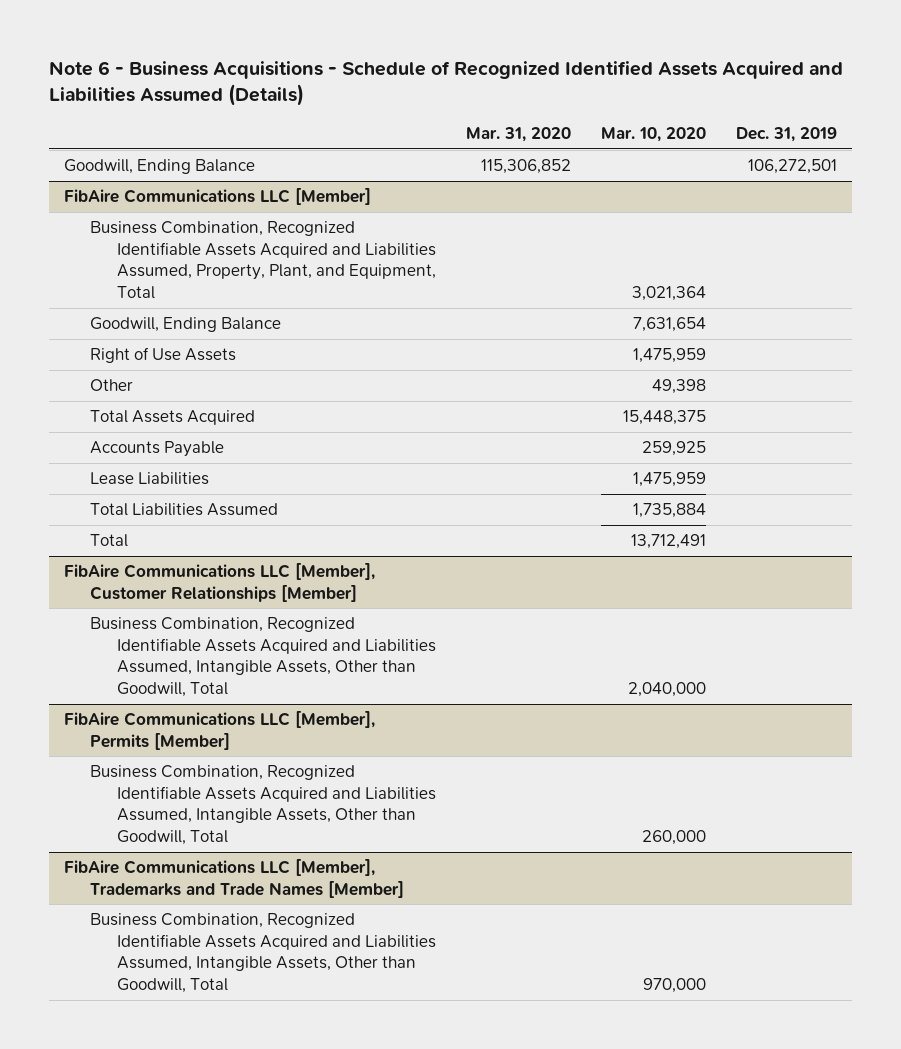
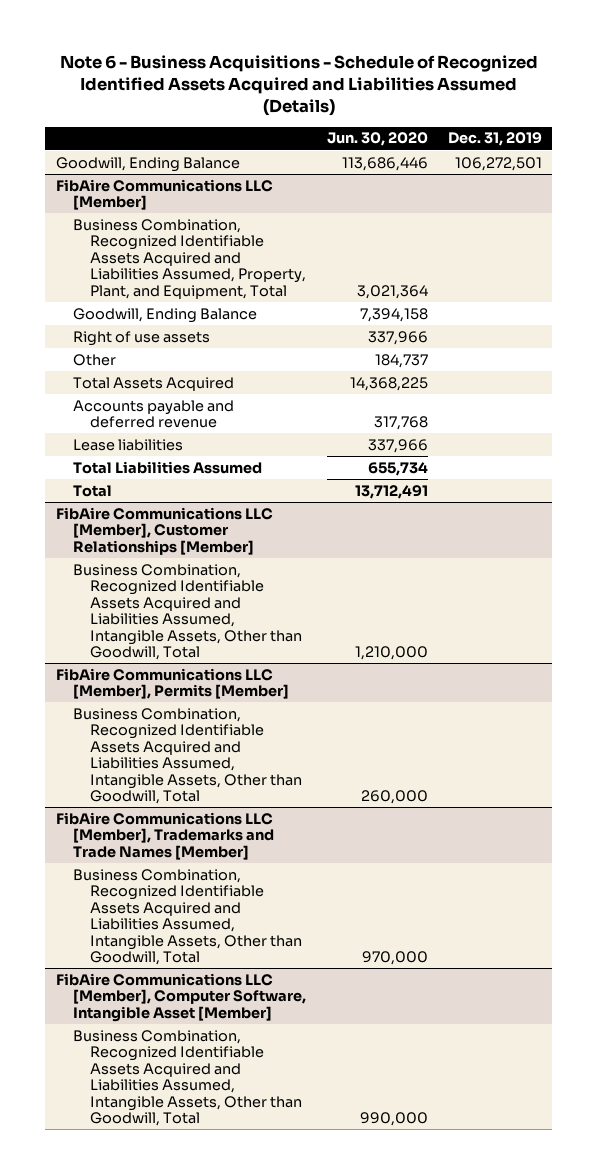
[466,126,572,142] Mar. 31, 2020 -> none
[601,126,707,142] Mar. 10, 2020 -> none
none -> [326,132,428,147] Jun. 30, 2020
[90,347,237,364] Right of Use Assets -> [72,330,210,346] Right of use assets
[90,441,225,458] Accounts Payable -> none
none -> [72,399,234,429] Accounts payable and deferred revenue
[90,472,210,486] Lease Liabilities -> [72,438,183,451] Lease liabilities
none -> [55,972,306,1022] FibAire Communications LLC [Member], Computer Software, Intangible Asset [Member]
none -> [72,1029,303,1127] Business Combination, Recognized Identifiable Assets Acquired and Liabilities Assumed, Intangible Assets, Other than Goodwill, Total

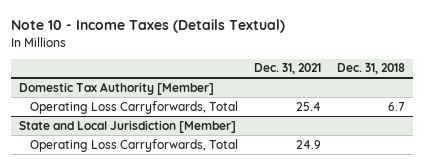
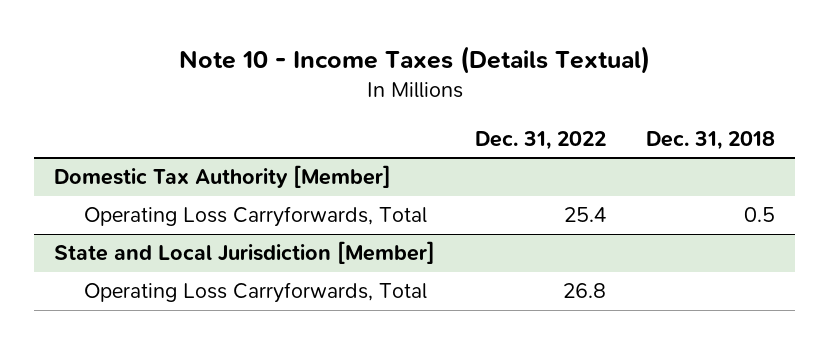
[254,63,322,75] Dec. 31, 2021 -> none
none -> [475,130,607,150] Dec. 31, 2022
[387,101,405,111] 6.7 -> [744,207,776,223] 0.5

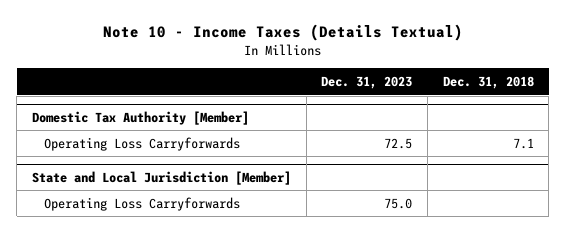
[475,130,607,150] Dec. 31, 2022 -> none
none -> [321,76,413,90] Dec. 31, 2023
[83,206,427,228] Operating Loss Carryforwards, Total -> [43,136,240,151] Operating Loss Carryforwards
[744,207,776,223] 0.5 -> [512,137,534,149] 7.1
[83,282,427,304] Operating Loss Carryforwards, Total -> [43,196,240,211] Operating Loss Carryforwards

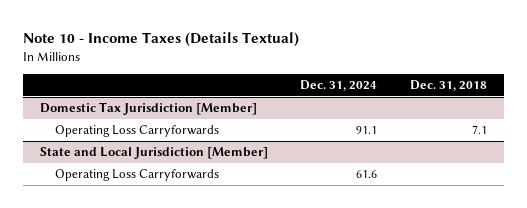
[321,76,413,90] Dec. 31, 2023 -> none
none -> [300,80,378,92] Dec. 31, 2024
[32,110,250,125] Domestic Tax Authority [Member] -> [39,102,257,116] Domestic Tax Jurisdiction [Member]

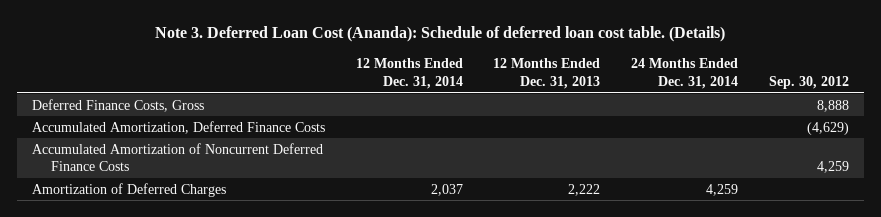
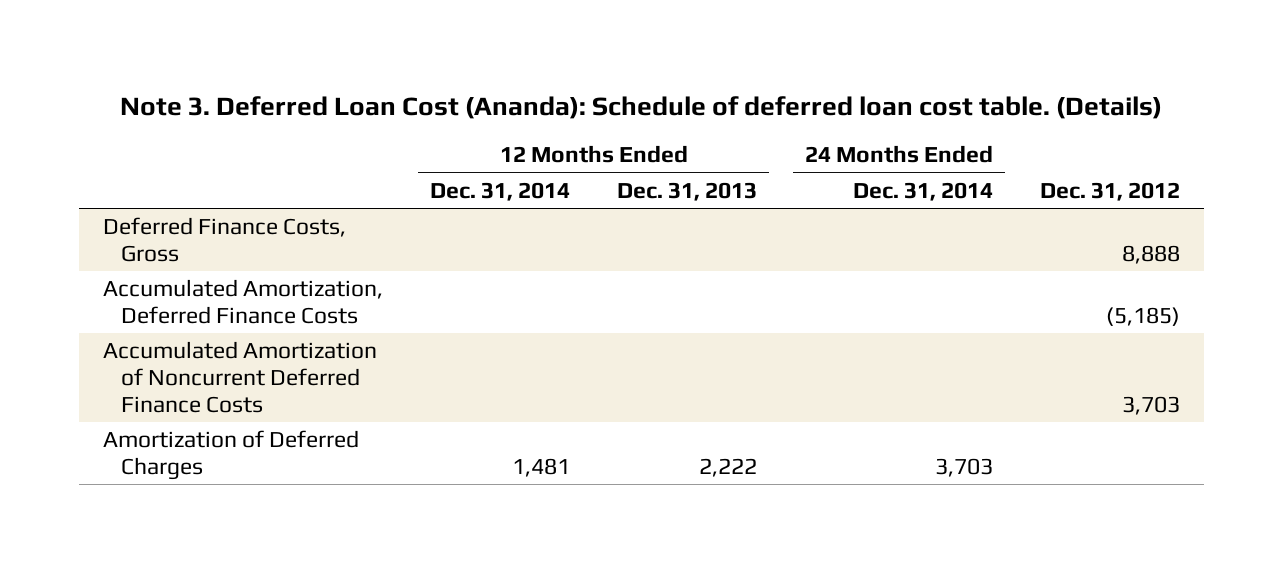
[768,75,849,89] Sep. 30, 2012 -> none
none -> [1040,181,1181,201] Dec. 31, 2012
[430,183,463,196] 2,037 -> [512,458,571,478] 1,481
[705,183,738,196] 4,259 -> [934,458,993,478] 3,703

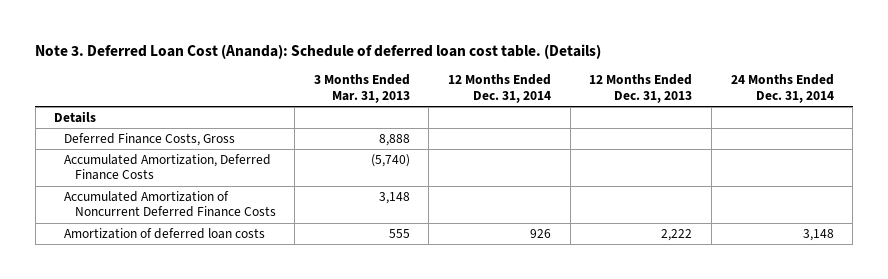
[1040,181,1181,201] Dec. 31, 2012 -> none
none -> [313,74,410,103] 3 Months Ended Mar. 31, 2013
none -> [54,111,97,124] Details
[102,430,359,481] Amortization of Deferred Charges -> [64,228,266,240] Amortization of deferred loan costs
[512,458,571,478] 1,481 -> [530,229,552,239] 926
[934,458,993,478] 3,703 -> [802,229,834,242] 3,148

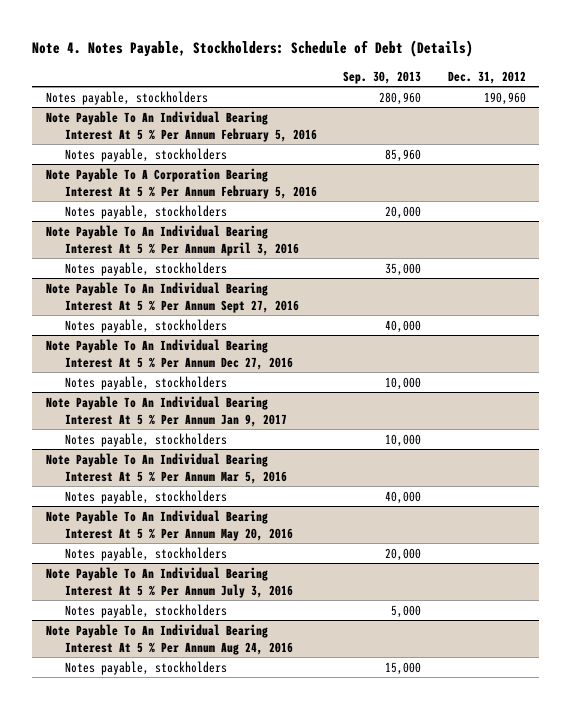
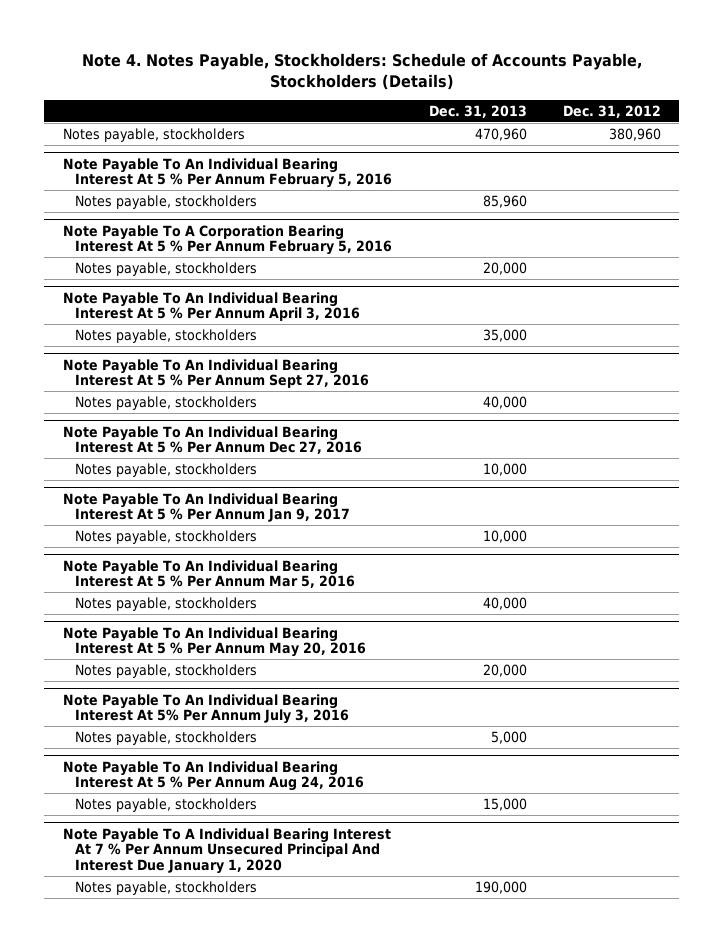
[32,39,474,57] Note 4. Notes Payable, Stockholders: Schedule of Debt (Details) -> [81,52,642,90] Note 4. Notes Payable, Stockholders: Schedule of Accounts Payable, Stockholders (Details)
[343,70,422,84] Sep. 30, 2013 -> none
none -> [428,104,527,118] Dec. 31, 2013
[483,91,526,105] 190,960 -> [609,127,662,141] 380,960
[45,566,293,598] Note Payable To An Individual Bearing Interest At 5 % Per Annum July 3, 2016 -> [62,693,350,725] Note Payable To An Individual Bearing Interest At 5% Per Annum July 3, 2016
none -> [62,827,391,874] Note Payable To A Individual Bearing Interest At 7 % Per Annum Unsecured Principal And Interest Due January 1, 2020
none -> [75,880,258,895] Notes payable, stockholders

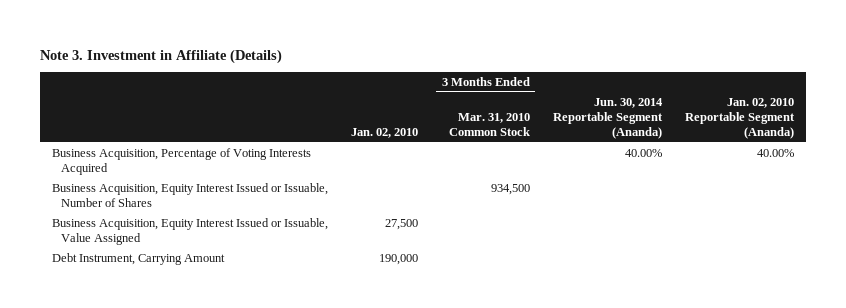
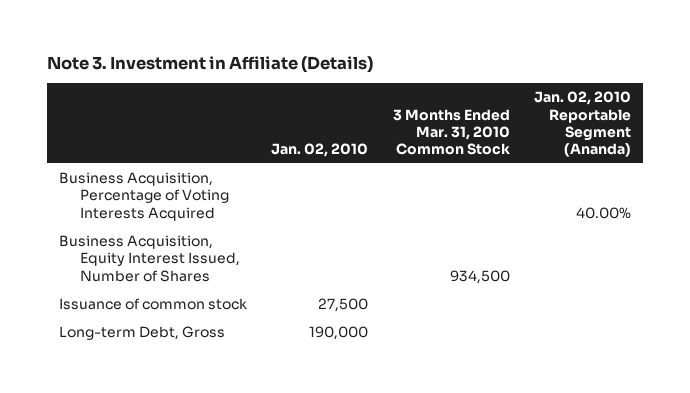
[553,97,664,140] Jun. 30, 2014 Reportable Segment (Ananda) -> none
[51,182,328,208] Business Acquisition, Equity Interest Issued or Issuable, Number of Shares -> [59,235,241,282] Business Acquisition, Equity Interest Issued, Number of Shares
[51,217,328,246] Business Acquisition, Equity Interest Issued or Issuable, Value Assigned -> [59,298,248,311] Issuance of common stock
[51,252,225,265] Debt Instrument, Carrying Amount -> [59,326,226,341] Long-term Debt, Gross

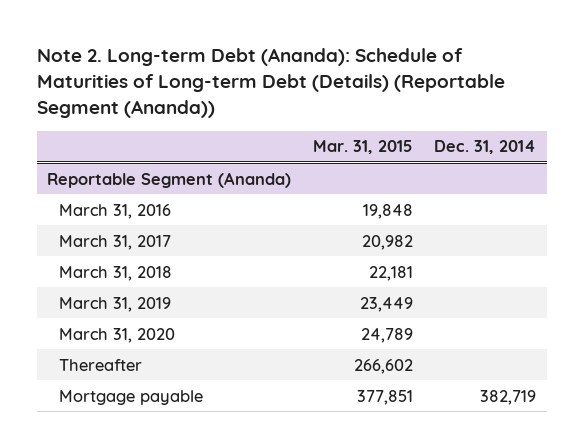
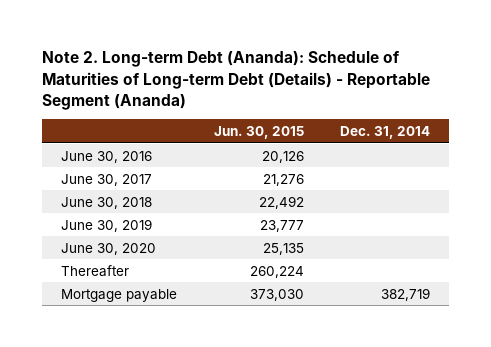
[36,48,505,118] Note 2. Long-term Debt (Ananda): Schedule of Maturities of Long-term Debt (Details) (Reportable Segment (Ananda)) -> [42,51,431,110] Note 2. Long-term Debt (Ananda): Schedule of Maturities of Long-term Debt (Details) - Reportable Segment (Ananda)
[312,140,413,155] Mar. 31, 2015 -> none
none -> [213,126,304,140] Jun. 30, 2015
[47,171,292,188] Reportable Segment (Ananda) -> none
[59,203,172,219] March 31, 2016 -> [60,150,152,163] June 30, 2016
[59,234,172,250] March 31, 2017 -> [60,173,152,186] June 30, 2017
[59,265,173,281] March 31, 2018 -> [60,196,152,209] June 30, 2018
[59,296,172,312] March 31, 2019 -> [60,218,152,232] June 30, 2019
[59,327,176,343] March 31, 2020 -> [60,242,156,255] June 30, 2020

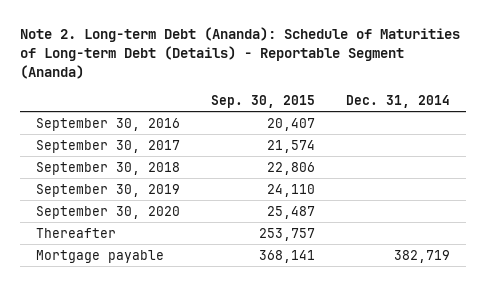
[213,126,304,140] Jun. 30, 2015 -> none
none -> [210,94,315,108] Sep. 30, 2015
[60,150,152,163] June 30, 2016 -> [35,117,180,131] September 30, 2016
[60,173,152,186] June 30, 2017 -> [35,139,180,153] September 30, 2017
[60,196,152,209] June 30, 2018 -> [35,161,180,175] September 30, 2018
[60,218,152,232] June 30, 2019 -> [35,183,180,197] September 30, 2019
[60,242,156,255] June 30, 2020 -> [35,205,180,219] September 30, 2020

